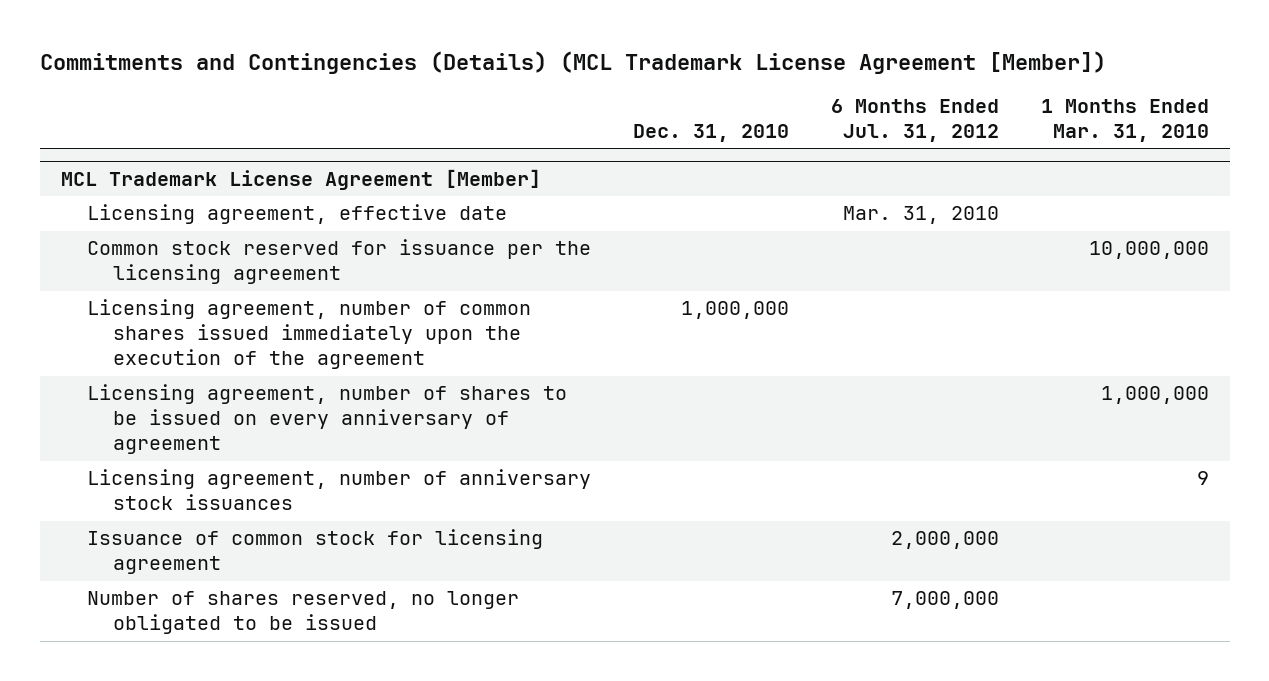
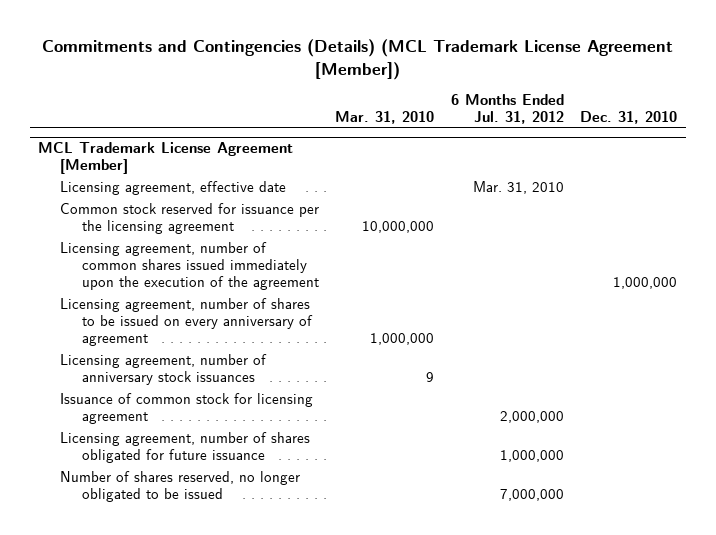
[1040,99,1209,143] 1 Months Ended Mar. 31, 2010 -> none
none -> [335,110,435,124] Mar. 31, 2010
none -> [59,431,310,463] Licensing agreement, number of shares obligated for future issuance

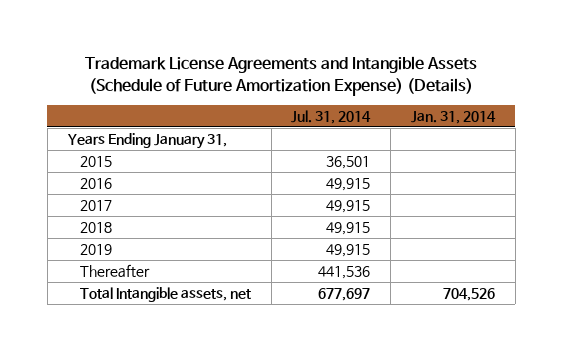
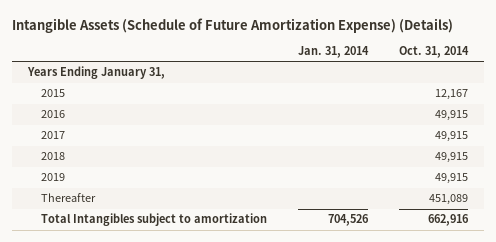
[85,55,478,96] Trademark License Agreements and Intangible Assets (Schedule of Future Amortization Expense) (Details) -> [12,17,454,33] Intangible Assets (Schedule of Future Amortization Expense) (Details)
[291,109,372,124] Jul. 31, 2014 -> none
none -> [399,46,470,59] Oct. 31, 2014
[79,287,251,303] Total Intangible assets, net -> [40,213,267,227] Total Intangibles subject to amortization

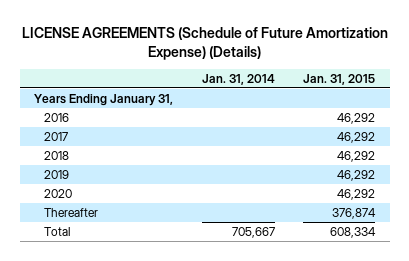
[12,17,454,33] Intangible Assets (Schedule of Future Amortization Expense) (Details) -> [21,27,388,60] LICENSE AGREEMENTS (Schedule of Future Amortization Expense) (Details)
[399,46,470,59] Oct. 31, 2014 -> none
none -> [303,73,376,85] Jan. 31, 2015
[40,89,65,98] 2015 -> none
none -> [43,188,72,198] 2020
[40,213,267,227] Total Intangibles subject to amortization -> [43,226,70,236] Total
[328,214,370,227] 704,526 -> [231,226,275,238] 705,667

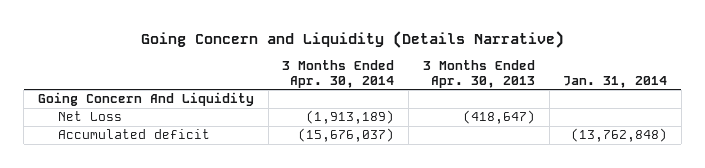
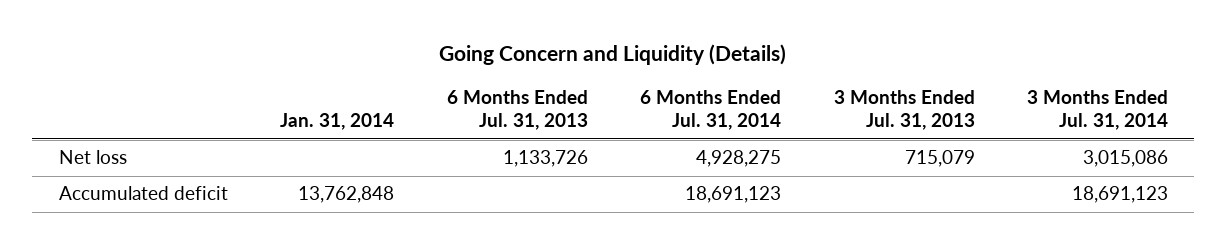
[140,30,564,48] Going Concern and Liquidity (Details Narrative) -> [439,44,787,66] Going Concern and Liquidity (Details)
[282,59,395,88] 3 Months Ended Apr. 30, 2014 -> none
[422,59,535,88] 3 Months Ended Apr. 30, 2013 -> none
none -> [446,89,588,131] 6 Months Ended Jul. 31, 2013
none -> [640,89,782,131] 6 Months Ended Jul. 31, 2014
none -> [833,89,975,131] 3 Months Ended Jul. 31, 2013
none -> [1026,89,1168,131] 3 Months Ended Jul. 31, 2014
[38,92,255,107] Going Concern And Liquidity -> none
[57,111,122,122] Net Loss -> [58,150,127,165] Net loss
[571,128,668,143] (13,762,848) -> [298,186,395,204] 13,762,848

